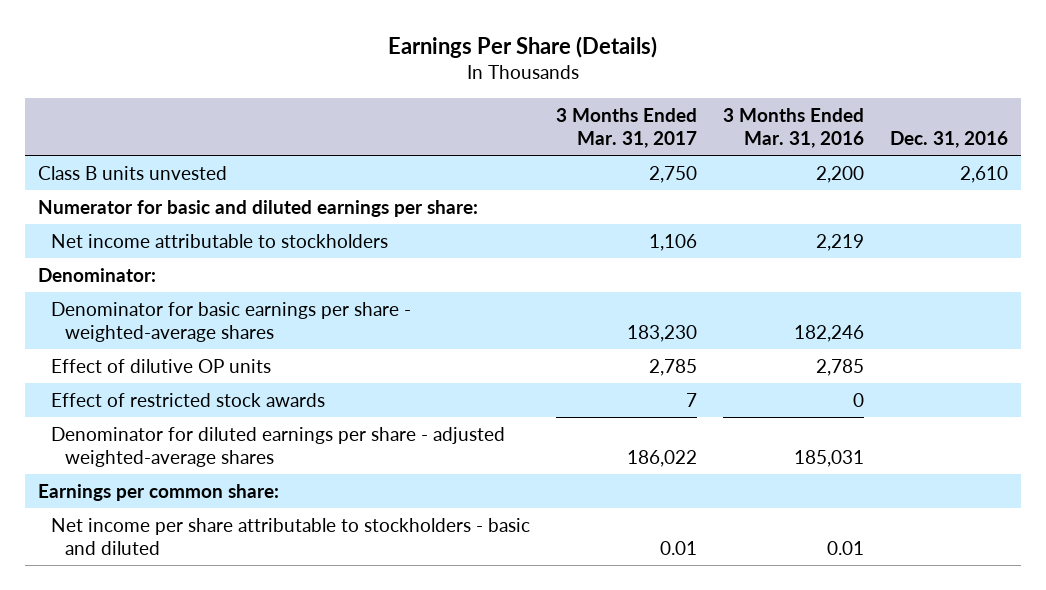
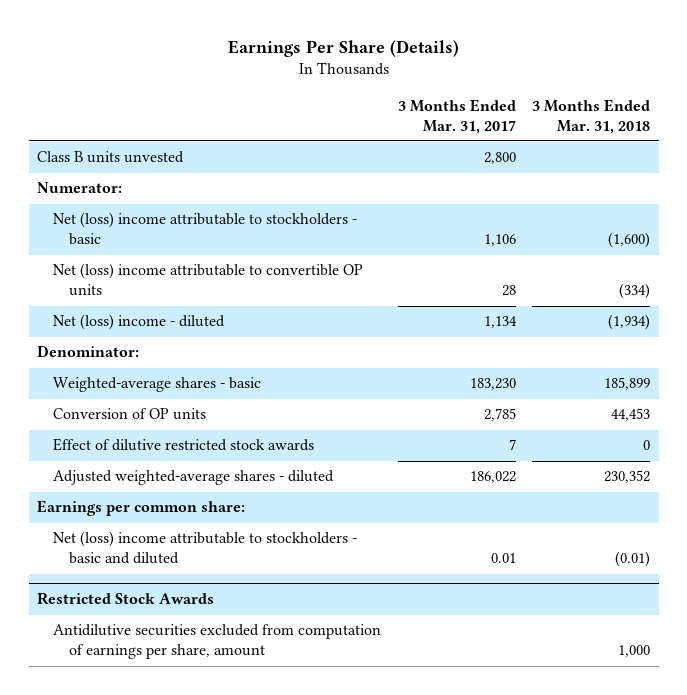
[723,108,865,149] 3 Months Ended Mar. 31, 2016 -> none
[889,131,1008,149] Dec. 31, 2016 -> none
none -> [532,98,651,134] 3 Months Ended Mar. 31, 2018
[649,165,698,183] 2,750 -> [483,152,516,165] 2,800
[38,199,479,217] Numerator for basic and diluted earnings per share: -> [36,182,122,194] Numerator:
[51,233,389,248] Net income attributable to stockholders -> [53,212,358,246] Net (loss) income attributable to stockholders - basic
none -> [53,263,364,297] Net (loss) income attributable to convertible OP units
none -> [53,314,226,331] Net (loss) income - diluted
[51,301,412,342] Denominator for basic earnings per share - weighted-average shares -> [53,377,262,393] Weighted-average shares - basic
[51,358,272,373] Effect of dilutive OP units -> [53,408,207,421] Conversion of OP units
[51,392,326,407] Effect of restricted stock awards -> [53,438,315,452] Effect of dilutive restricted stock awards
[51,426,506,467] Denominator for diluted earnings per share - adjusted weighted-average shares -> [53,470,335,486] Adjusted weighted-average shares - diluted
[51,517,531,555] Net income per share attributable to stockholders - basic and diluted -> [53,531,358,565] Net (loss) income attributable to stockholders - basic and diluted
none -> [36,592,214,606] Restricted Stock Awards
none -> [53,624,382,660] Antidilutive securities excluded from computation of earnings per share, amount

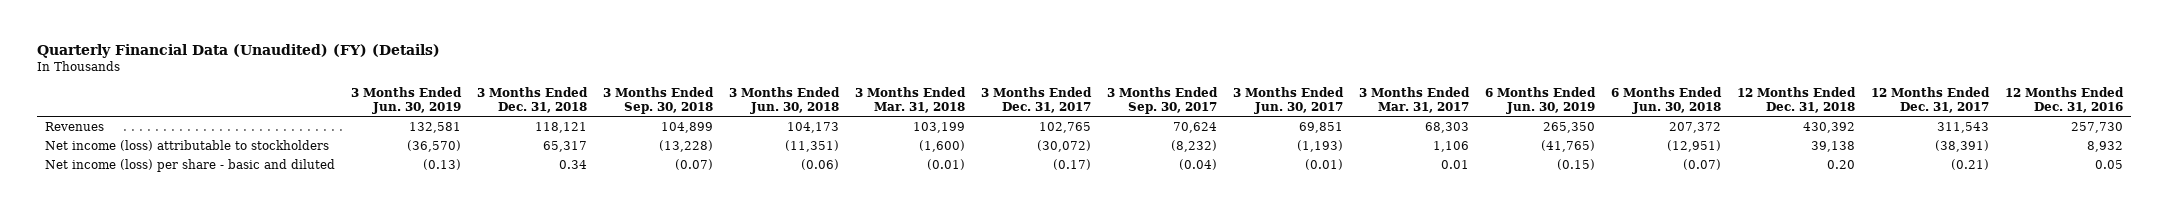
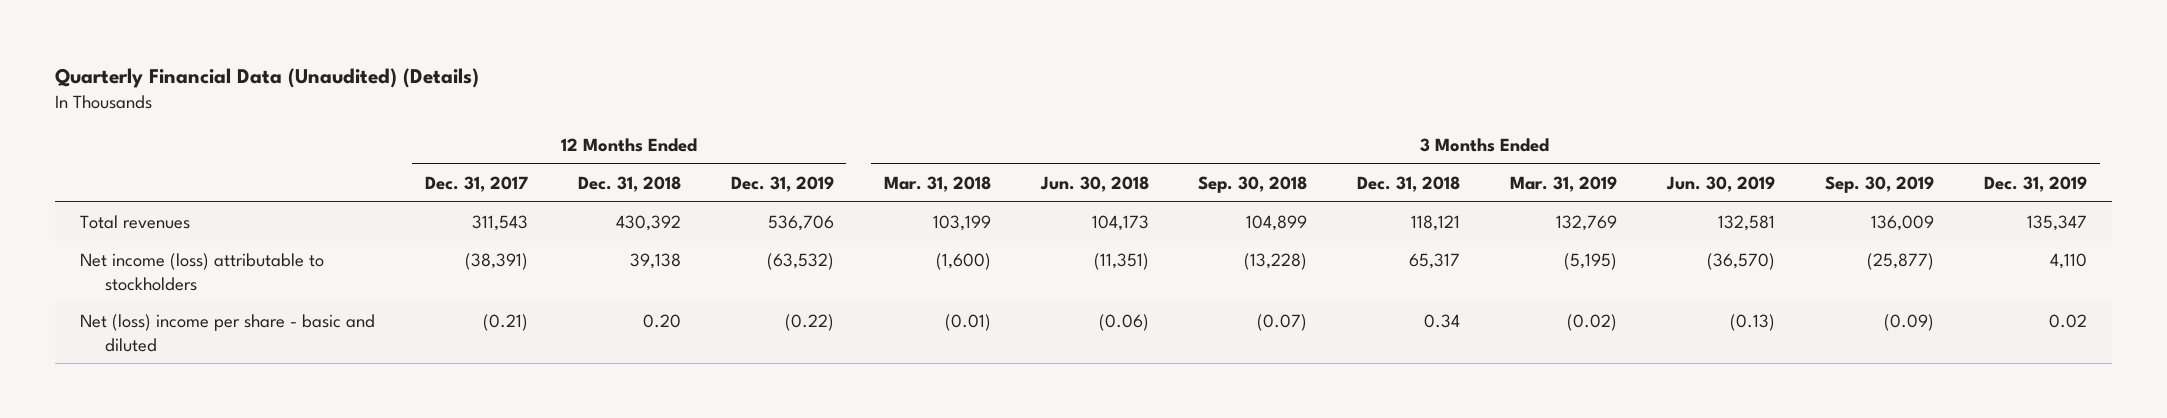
[36,44,440,59] Quarterly Financial Data (Unaudited) (FY) (Details) -> [54,68,479,89] Quarterly Financial Data (Unaudited) (Details)
[981,86,1093,113] 3 Months Ended Dec. 31, 2017 -> none
[1107,86,1219,114] 3 Months Ended Sep. 30, 2017 -> none
[1233,86,1345,114] 3 Months Ended Jun. 30, 2017 -> none
[1359,86,1471,113] 3 Months Ended Mar. 31, 2017 -> none
[1485,86,1597,114] 6 Months Ended Jun. 30, 2019 -> none
[1611,86,1723,114] 6 Months Ended Jun. 30, 2018 -> none
[2005,86,2125,113] 12 Months Ended Dec. 31, 2016 -> none
none -> [730,175,834,192] Dec. 31, 2019
none -> [1510,175,1618,192] Mar. 31, 2019
none -> [1825,175,1935,193] Sep. 30, 2019
none -> [1984,175,2088,192] Dec. 31, 2019
[44,121,104,131] Revenues -> [79,214,190,229] Total revenues
[44,158,335,172] Net income (loss) per share - basic and diluted -> [79,313,375,352] Net (loss) income per share - basic and diluted

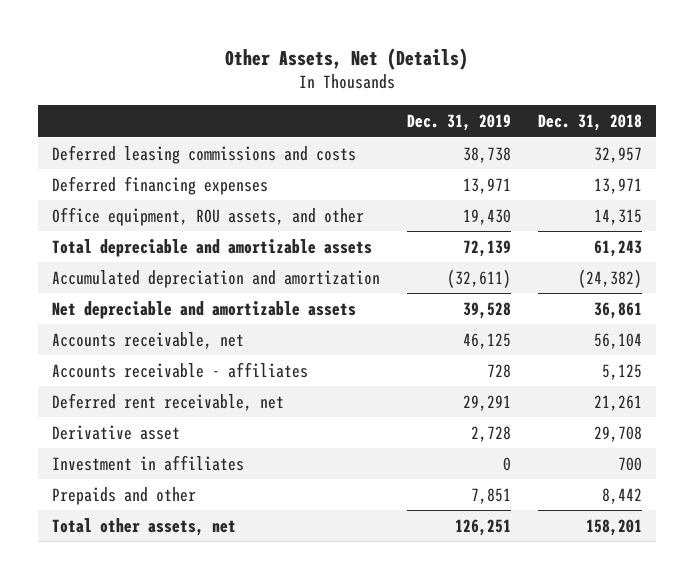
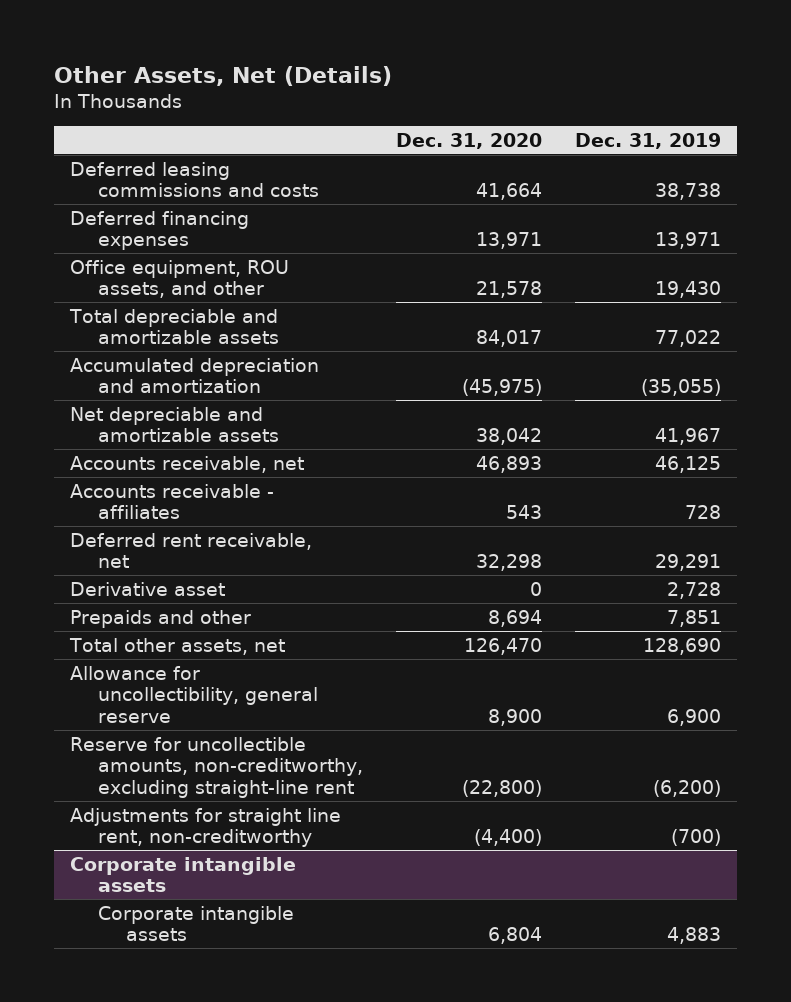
[538,114,643,132] Dec. 31, 2018 -> none
none -> [395,132,542,149] Dec. 31, 2020
[462,239,511,257] 72,139 -> [654,330,721,348] 77,022
[446,268,511,288] (32,611) -> [640,379,721,397] (35,055)
[462,301,511,319] 39,528 -> [654,428,721,446] 41,967
[51,454,244,471] Investment in affiliates -> none
[454,518,511,536] 126,251 -> [642,637,721,655] 128,690
none -> [70,665,319,724] Allowance for uncollectibility, general reserve
none -> [70,736,364,799] Reserve for uncollectible amounts, non-creditworthy, excluding straight-line rent
none -> [70,807,342,848] Adjustments for straight line rent, non-creditworthy
none -> [70,856,297,893] Corporate intangible assets
none -> [98,905,295,942] Corporate intangible assets

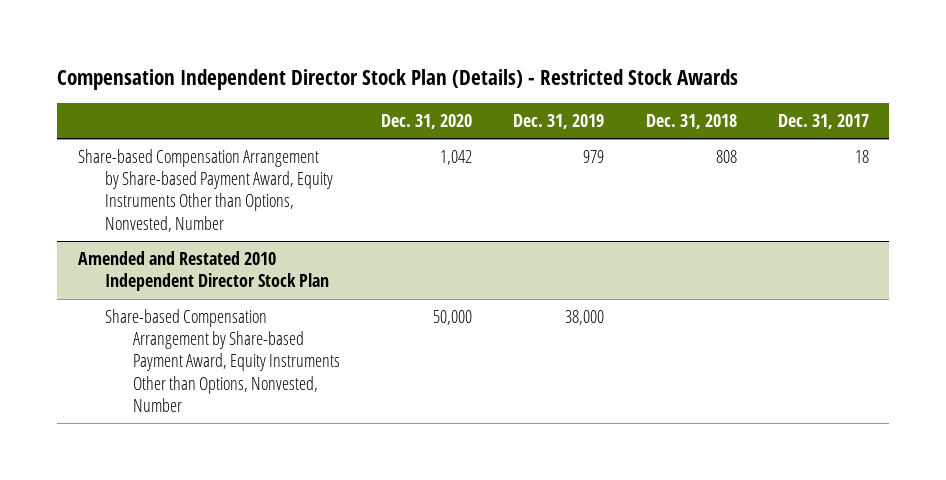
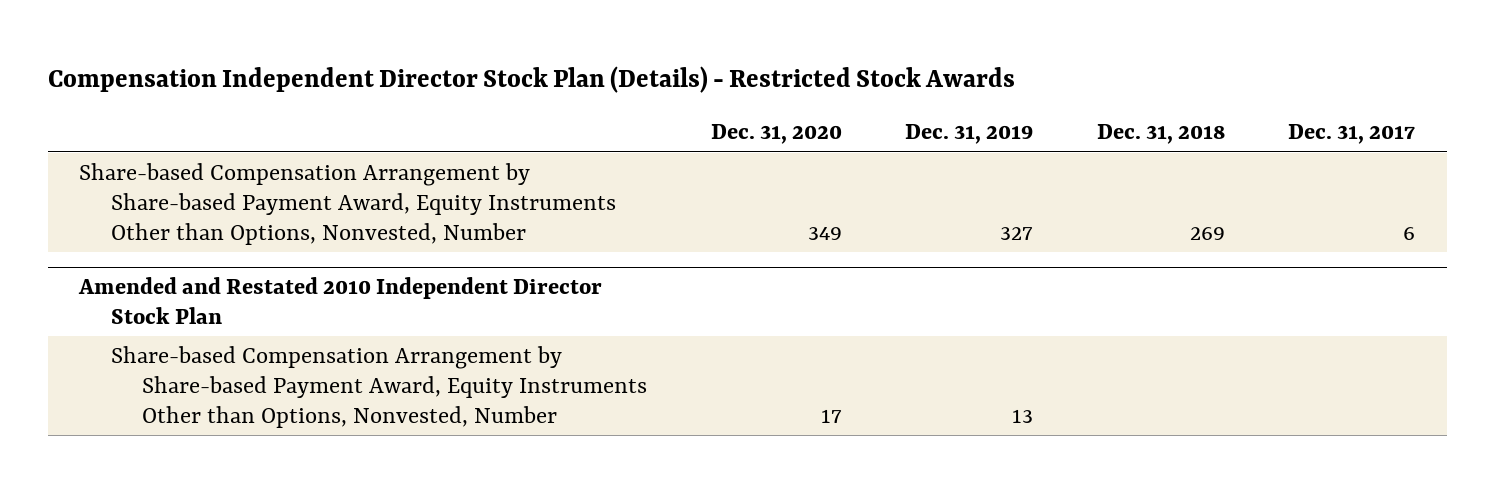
[440,150,473,166] 1,042 -> [807,226,842,240] 349
[583,150,605,164] 979 -> [1000,226,1034,240] 327
[715,150,737,164] 808 -> [1189,226,1225,240] 269
[854,150,869,164] 18 -> [1403,226,1416,240] 6
[433,310,473,326] 50,000 -> [820,408,842,423] 17
[565,310,605,326] 38,000 -> [1012,408,1034,423] 13

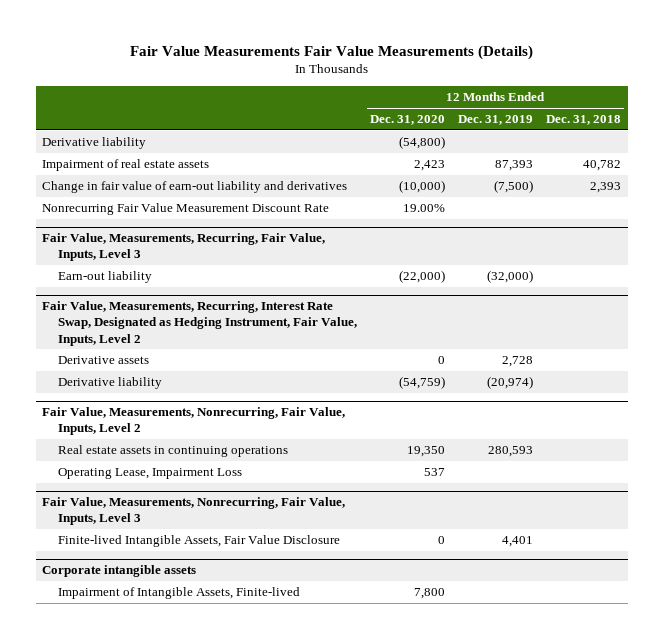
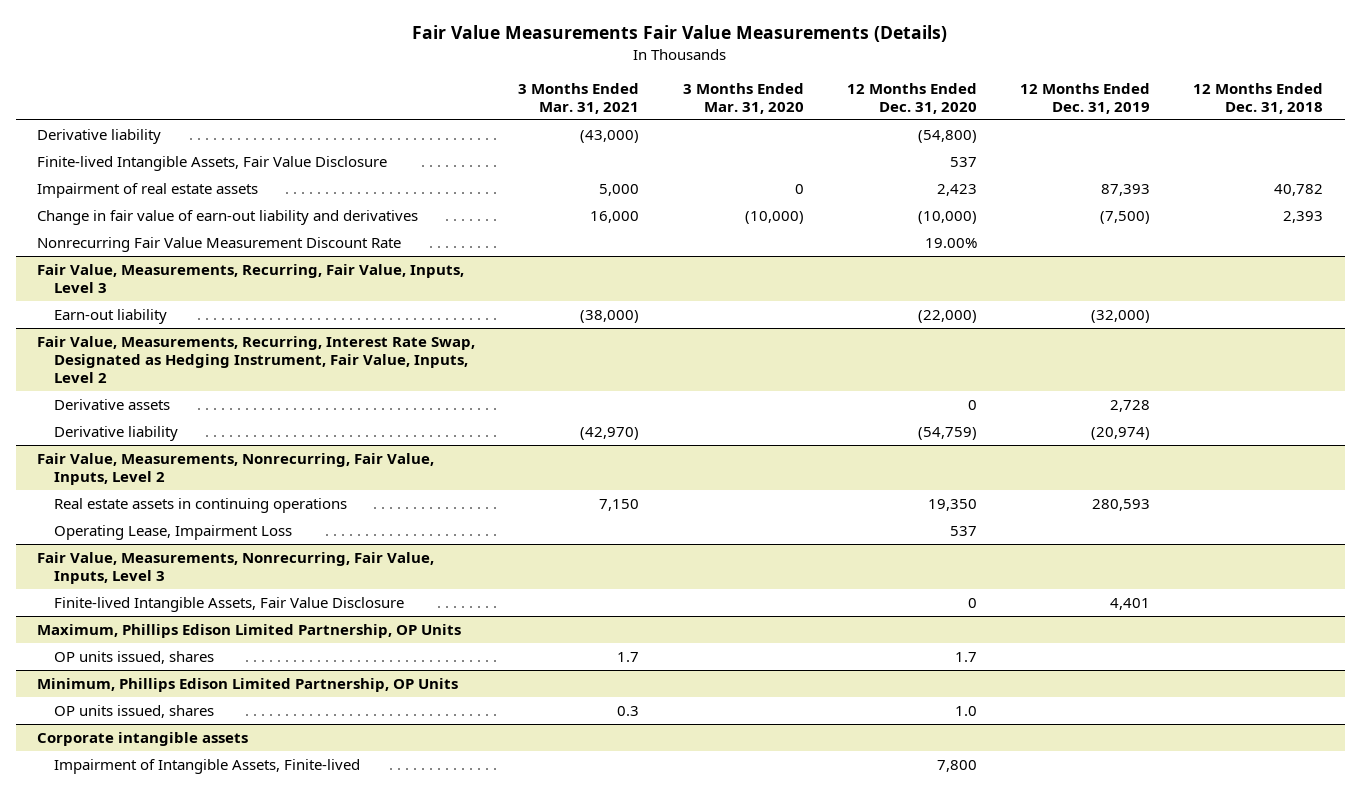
none -> [518,82,640,115] 3 Months Ended Mar. 31, 2021
none -> [682,82,804,115] 3 Months Ended Mar. 31, 2020
none -> [37,155,388,171] Finite-lived Intangible Assets, Fair Value Disclosure
none -> [37,623,462,638] Maximum, Phillips Edison Limited Partnership, OP Units
none -> [53,650,214,664] OP units issued, shares
none -> [37,677,459,692] Minimum, Phillips Edison Limited Partnership, OP Units
none -> [53,704,214,718] OP units issued, shares

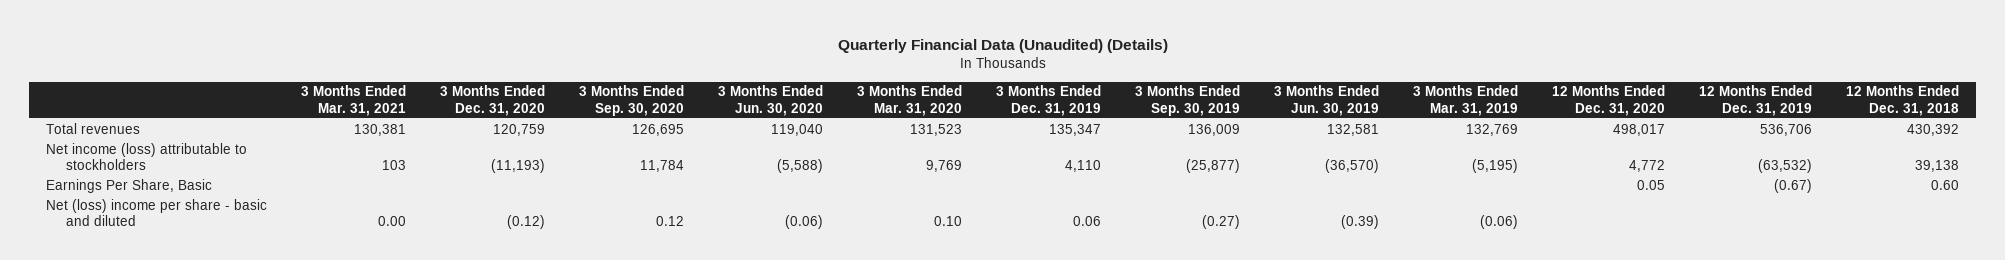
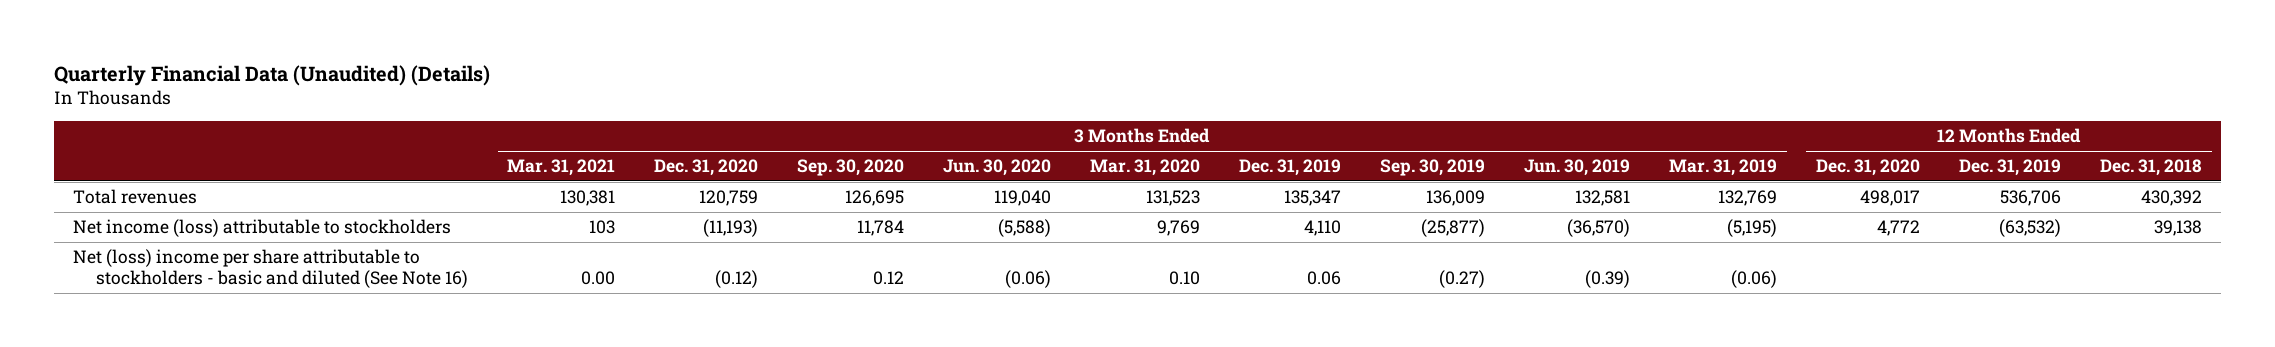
[46,178,213,193] Earnings Per Share, Basic -> none
[46,198,268,227] Net (loss) income per share - basic and diluted -> [73,249,469,288] Net (loss) income per share attributable to stockholders - basic and diluted (See Note 16)

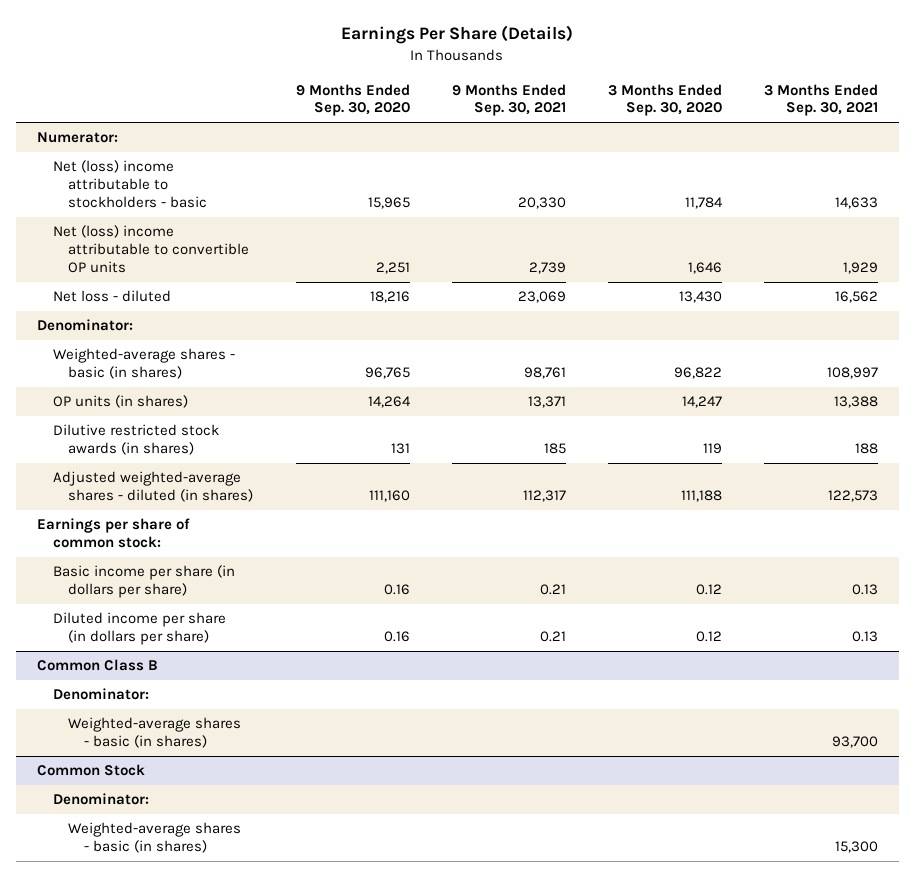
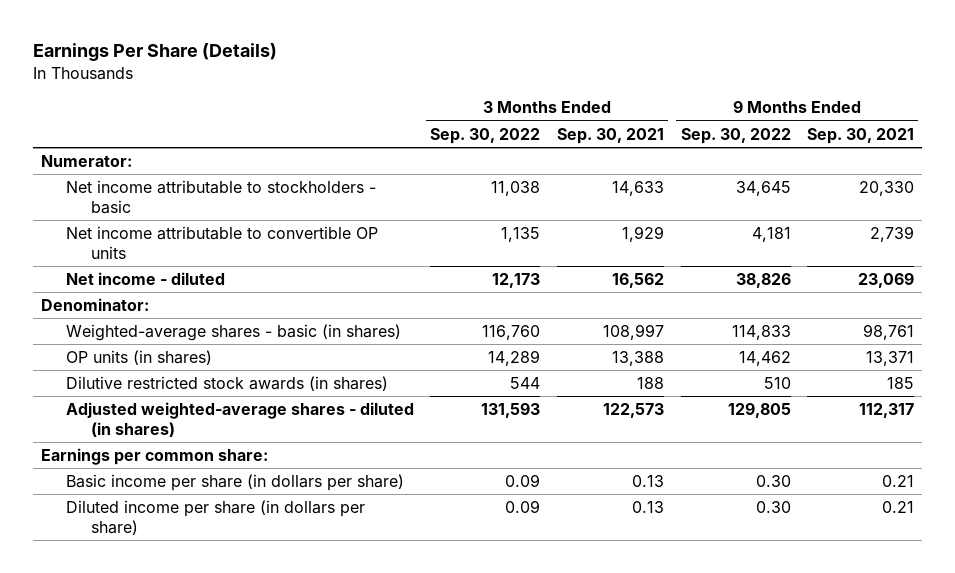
[295,83,410,117] 9 Months Ended Sep. 30, 2020 -> none
[607,83,722,117] 3 Months Ended Sep. 30, 2020 -> none
none -> [430,127,541,144] Sep. 30, 2022
none -> [680,127,791,144] Sep. 30, 2022
[52,160,208,209] Net (loss) income attributable to stockholders - basic -> [65,179,376,214] Net income attributable to stockholders - basic
[52,225,250,274] Net (loss) income attributable to convertible OP units -> [65,225,378,259] Net income attributable to convertible OP units
[52,290,171,303] Net loss - diluted -> [65,271,225,285] Net income - diluted
[36,518,190,549] Earnings per share of common stock: -> [40,447,268,465] Earnings per common share:
[36,659,158,672] Common Class B -> none
[52,688,149,701] Denominator: -> none
[68,717,242,749] Weighted-average shares - basic (in shares) -> none
[36,764,145,777] Common Stock -> none
[52,793,149,806] Denominator: -> none
[68,822,242,854] Weighted-average shares - basic (in shares) -> none

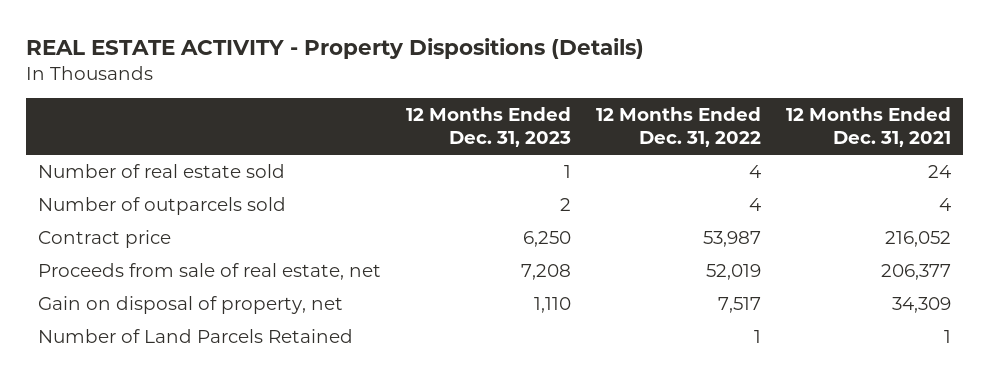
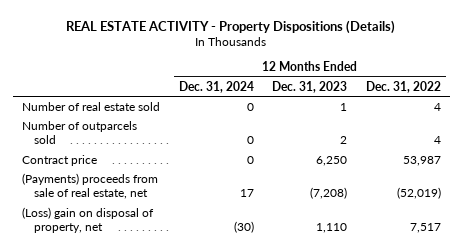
[785,106,951,148] 12 Months Ended Dec. 31, 2021 -> none
none -> [178,80,254,93] Dec. 31, 2024
[38,328,354,343] Number of Land Parcels Retained -> none
[38,262,382,280] Proceeds from sale of real estate, net -> [22,172,159,200] (Payments) proceeds from sale of real estate, net
[521,263,572,280] 7,208 -> [310,187,348,200] (7,208)
[705,263,761,280] 52,019 -> [396,187,441,200] (52,019)
[38,295,344,314] Gain on disposal of property, net -> [22,206,155,234] (Loss) gain on disposal of property, net

